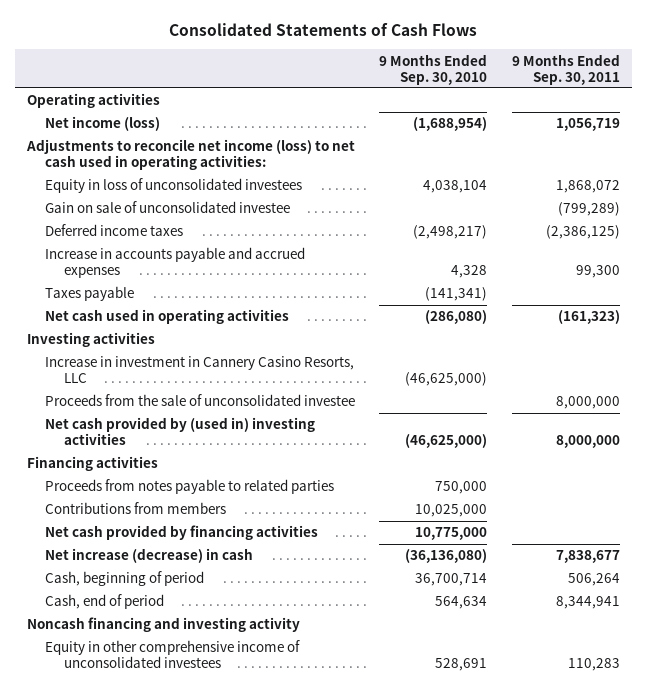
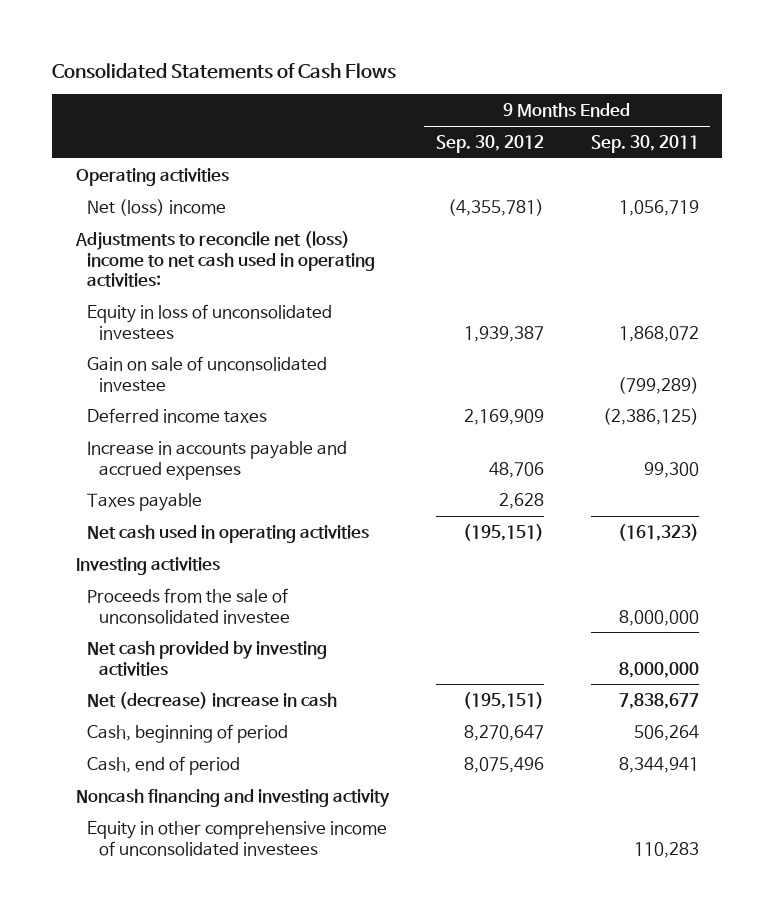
[379,53,488,85] 9 Months Ended Sep. 30, 2010 -> none
none -> [435,134,544,153] Sep. 30, 2012
[45,116,161,132] Net income (loss) -> [87,198,227,216] Net (loss) income
[26,139,356,171] Adjustments to reconcile net income (loss) to net cash used in operating activities: -> [74,230,376,288] Adjustments to reconcile net (loss) income to net cash used in operating activities:
[45,356,355,384] Increase in investment in Cannery Casino Resorts, LLC -> none
[27,456,159,472] Financing activities -> none
[45,479,335,495] Proceeds from notes payable to related parties -> none
[45,502,227,515] Contributions from members -> none
[45,525,319,541] Net cash provided by financing activities -> none
[45,417,316,446] Net cash provided by (used in) investing activities -> [87,640,328,676] Net cash provided by investing activities
[45,548,254,564] Net increase (decrease) in cash -> [87,691,338,709] Net (decrease) increase in cash

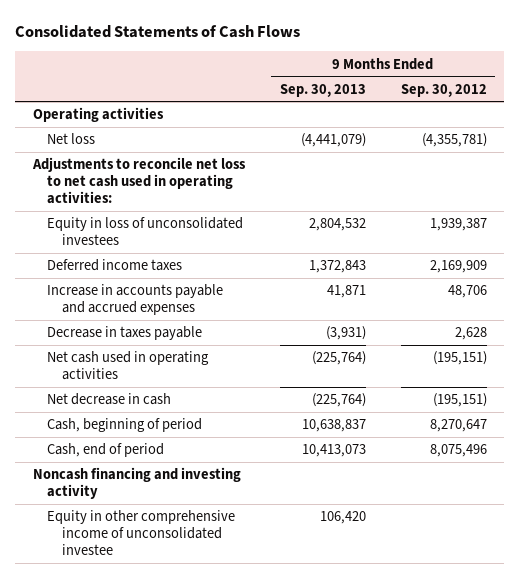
[590,134,699,153] Sep. 30, 2011 -> none
none -> [279,83,366,97] Sep. 30, 2013
[87,198,227,216] Net (loss) income -> [47,133,96,145] Net loss
[74,230,376,288] Adjustments to reconcile net (loss) income to net cash used in operating activities: -> [31,157,246,205] Adjustments to reconcile net loss to net cash used in operating activities:
[87,355,328,392] Gain on sale of unconsolidated investee -> none
[87,492,203,511] Taxes payable -> [47,326,203,341] Decrease in taxes payable
[75,556,220,575] Investing activities -> none
[87,587,290,624] Proceeds from the sale of unconsolidated investee -> none
[87,640,328,676] Net cash provided by investing activities -> none
[87,691,338,709] Net (decrease) increase in cash -> [47,393,172,406] Net decrease in cash
[87,820,388,856] Equity in other comprehensive income of unconsolidated investees -> [47,510,236,556] Equity in other comprehensive income of unconsolidated investee

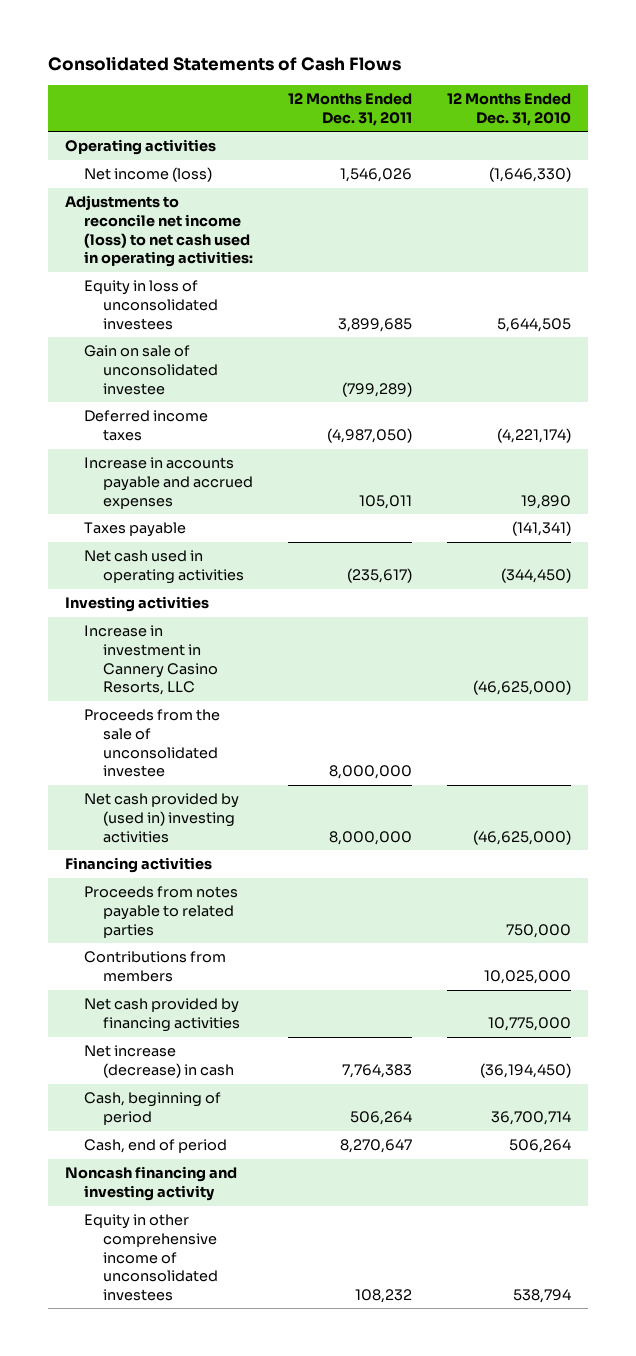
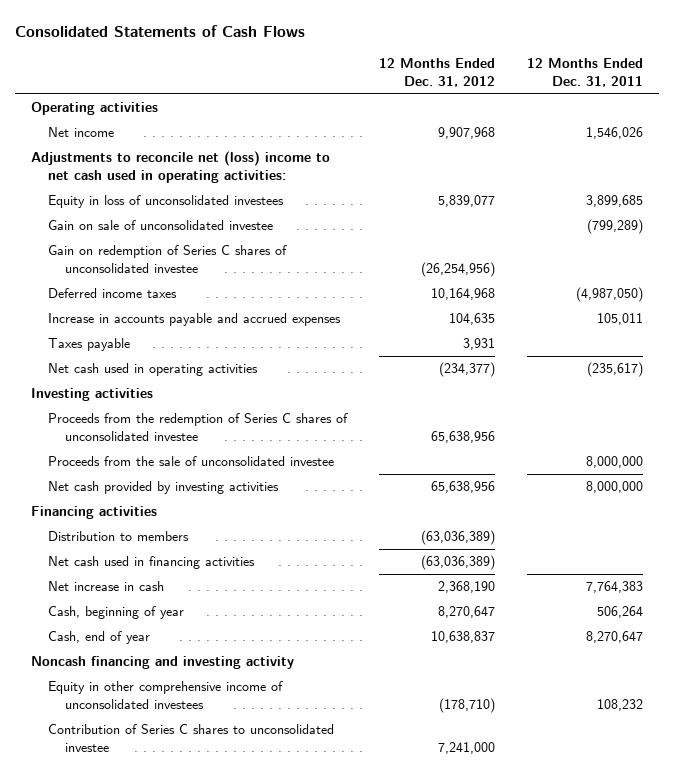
[446,93,571,126] 12 Months Ended Dec. 31, 2010 -> none
none -> [379,58,496,88] 12 Months Ended Dec. 31, 2012
[84,167,213,183] Net income (loss) -> [47,127,114,138] Net income
[65,195,254,268] Adjustments to reconcile net income (loss) to net cash used in operating activities: -> [31,151,331,184] Adjustments to reconcile net (loss) income to net cash used in operating activities:
none -> [47,245,287,274] Gain on redemption of Series C shares of unconsolidated investee
[84,625,219,696] Increase in investment in Cannery Casino Resorts, LLC -> none
none -> [47,413,348,442] Proceeds from the redemption of Series C shares of unconsolidated investee
[84,793,240,843] Net cash provided by (used in) investing activities -> [47,481,279,495] Net cash provided by investing activities
[84,886,239,938] Proceeds from notes payable to related parties -> none
[84,951,227,982] Contributions from members -> none
none -> [47,531,189,542] Distribution to members
[84,998,241,1032] Net cash provided by financing activities -> [47,556,255,570] Net cash used in financing activities
[84,1045,235,1078] Net increase (decrease) in cash -> [47,581,164,592] Net increase in cash
[84,1092,222,1125] Cash, beginning of period -> [47,606,184,620] Cash, beginning of year
[84,1139,228,1154] Cash, end of period -> [47,631,150,645] Cash, end of year
none -> [47,724,334,753] Contribution of Series C shares to unconsolidated investee

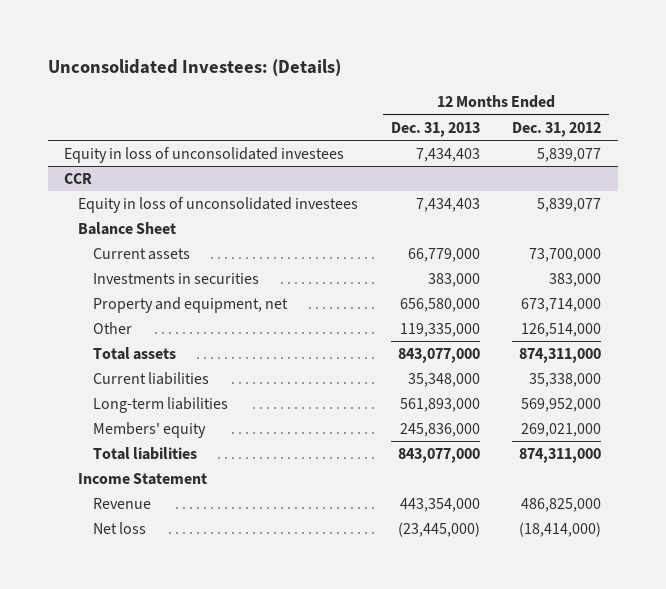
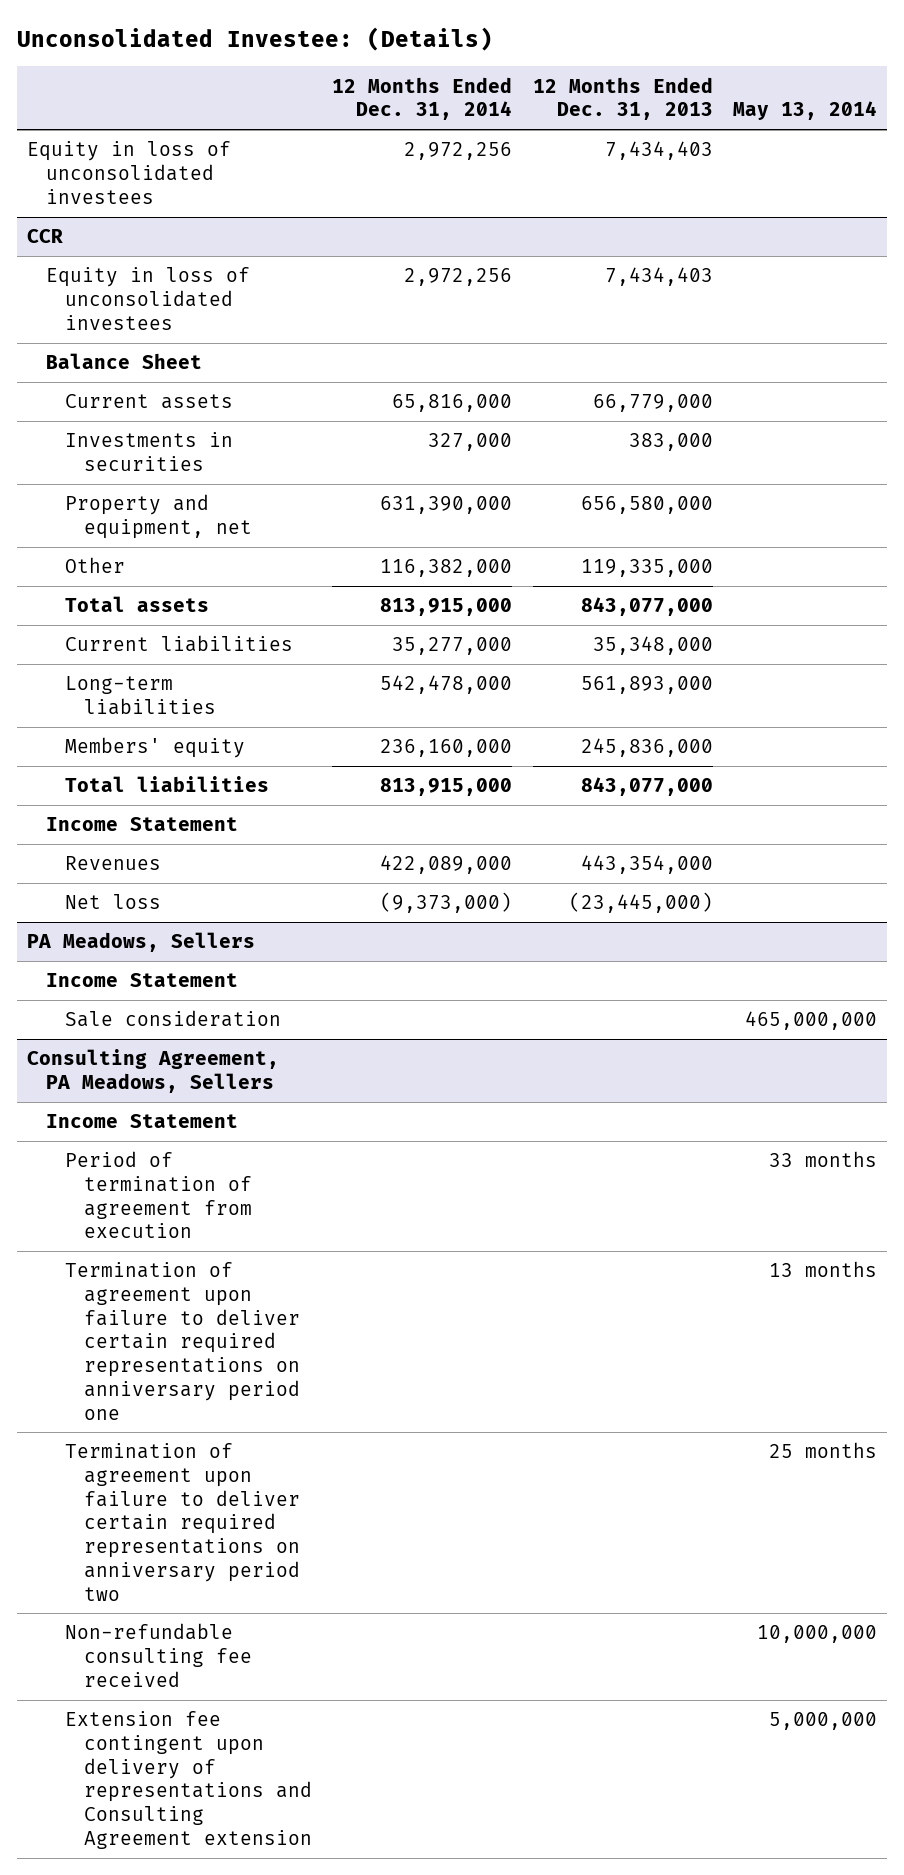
[48,59,342,77] Unconsolidated Investees: (Details) -> [17,27,494,52] Unconsolidated Investee: (Details)
[512,121,602,137] Dec. 31, 2012 -> none
none -> [332,76,513,121] 12 Months Ended Dec. 31, 2014
none -> [732,101,877,121] May 13, 2014
[92,498,151,510] Revenue -> [65,856,162,871] Revenues
none -> [27,932,256,953] PA Meadows, Sellers
none -> [46,973,239,988] Income Statement
none -> [65,1010,282,1028] Sale consideration
none -> [27,1049,280,1093] Consulting Agreement, PA Meadows, Sellers
none -> [46,1114,239,1129] Income Statement
none -> [65,1151,253,1239] Period of termination of agreement from execution
none -> [65,1262,301,1420] Termination of agreement upon failure to deliver certain required representations on anniversary period one
none -> [65,1443,301,1601] Termination of agreement upon failure to deliver certain required representations on anniversary period two
none -> [65,1623,253,1687] Non-refundable consulting fee received
none -> [65,1711,313,1849] Extension fee contingent upon delivery of representations and Consulting Agreement extension

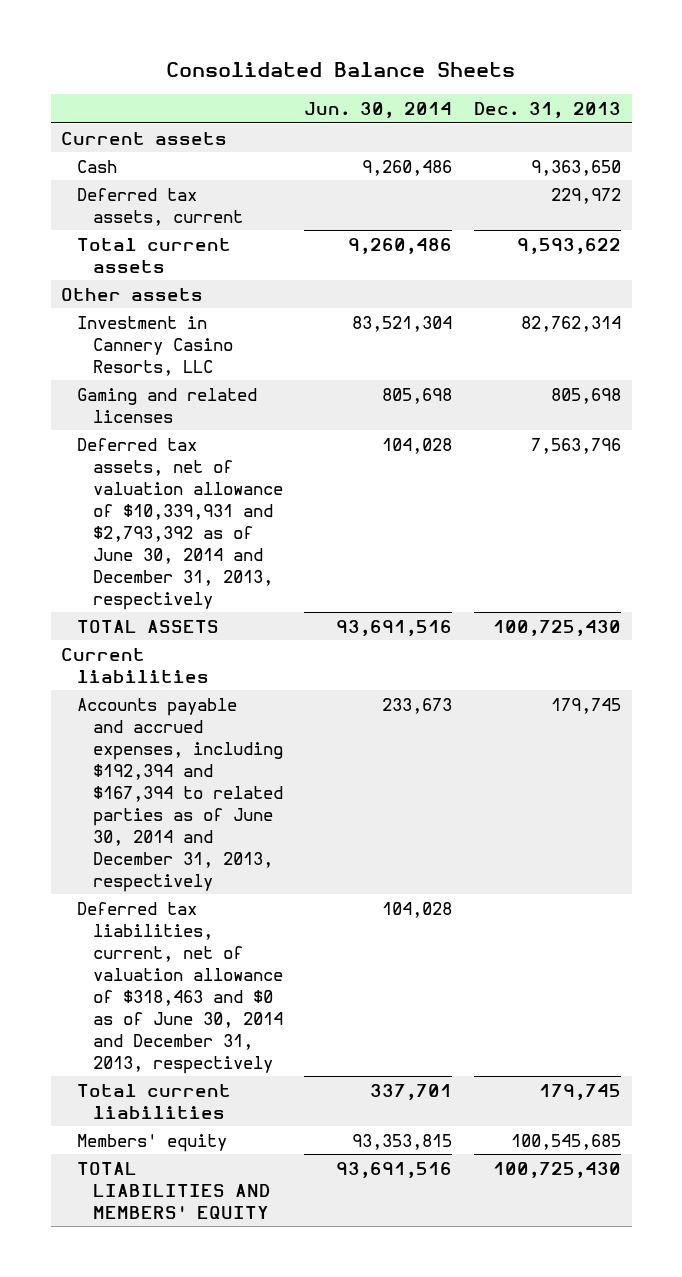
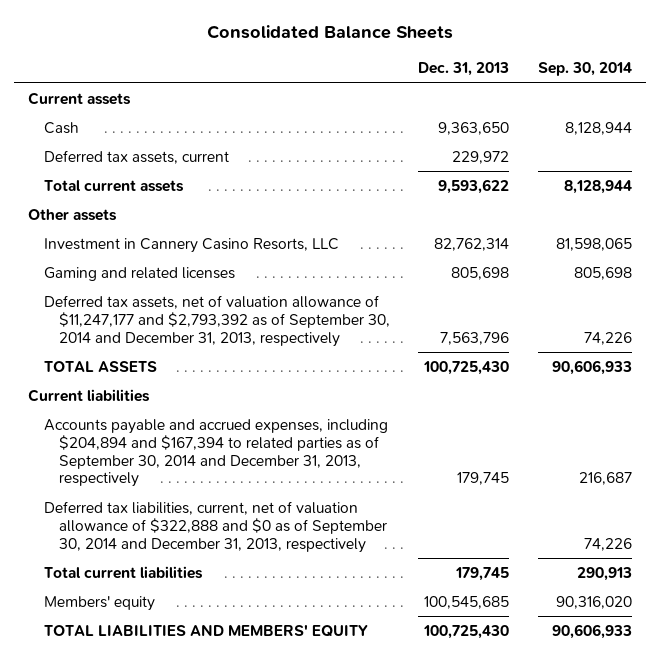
[304,101,453,118] Jun. 30, 2014 -> none
none -> [537,62,632,77] Sep. 30, 2014
[77,437,283,610] Deferred tax assets, net of valuation allowance of $10,339,931 and $2,793,392 as of June 30, 2014 and December 31, 2013, respectively -> [43,294,391,347] Deferred tax assets, net of valuation allowance of $11,247,177 and $2,793,392 as of September 30, 2014 and December 31, 2013, respectively
[77,697,283,892] Accounts payable and accrued expenses, including $192,394 and $167,394 to related parties as of June 30, 2014 and December 31, 2013, respectively -> [43,418,388,488] Accounts payable and accrued expenses, including $204,894 and $167,394 to related parties as of September 30, 2014 and December 31, 2013, respectively
[77,901,283,1074] Deferred tax liabilities, current, net of valuation allowance of $318,463 and $0 as of June 30, 2014 and December 31, 2013, respectively -> [43,500,388,553] Deferred tax liabilities, current, net of valuation allowance of $322,888 and $0 as of September 30, 2014 and December 31, 2013, respectively

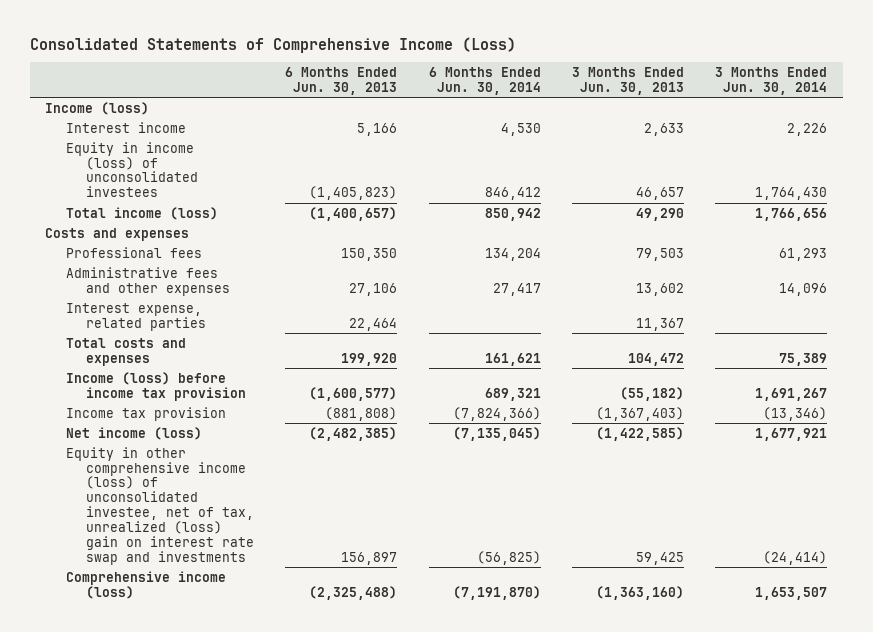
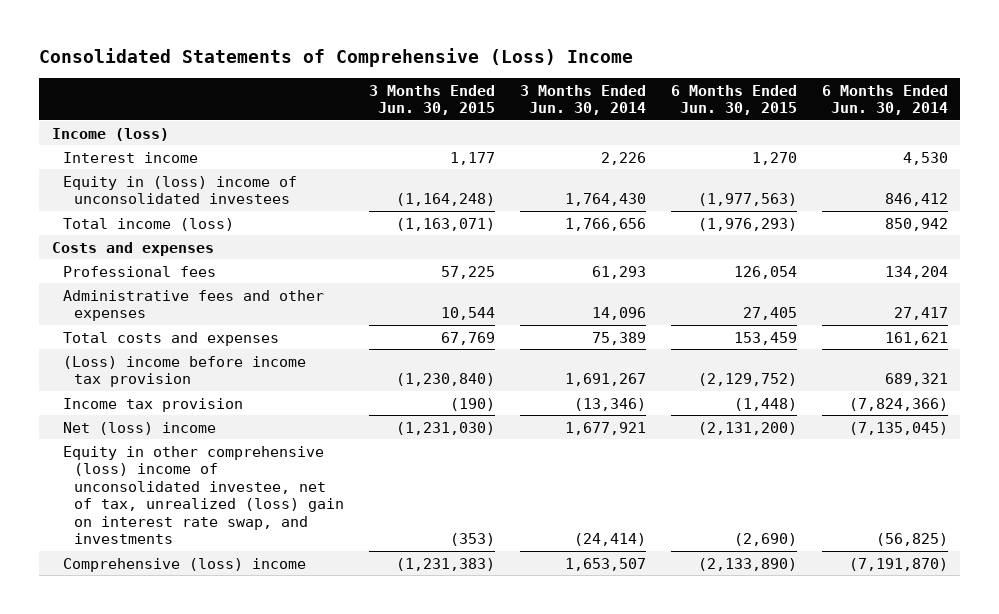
[29,36,516,53] Consolidated Statements of Comprehensive Income (Loss) -> [39,47,634,67] Consolidated Statements of Comprehensive (Loss) Income
[285,66,398,95] 6 Months Ended Jun. 30, 2013 -> none
[571,66,684,95] 3 Months Ended Jun. 30, 2013 -> none
none -> [369,84,496,116] 3 Months Ended Jun. 30, 2015
none -> [670,84,797,116] 6 Months Ended Jun. 30, 2015
[65,141,198,198] Equity in income (loss) of unconsolidated investees -> [63,175,298,205] Equity in (loss) income of unconsolidated investees
[65,302,206,331] Interest expense, related parties -> none
[65,371,246,401] Income (loss) before income tax provision -> [63,355,307,388] (Loss) income before income tax provision
[65,426,202,440] Net income (loss) -> [63,421,217,435] Net (loss) income
[65,446,254,565] Equity in other comprehensive income (loss) of unconsolidated investee, net of tax, unrealized (loss) gain on interest rate swap and investments -> [63,445,345,545] Equity in other comprehensive (loss) income of unconsolidated investee, net of tax, unrealized (loss) gain on interest rate swap, and investments
[65,570,226,599] Comprehensive income (loss) -> [63,557,307,572] Comprehensive (loss) income

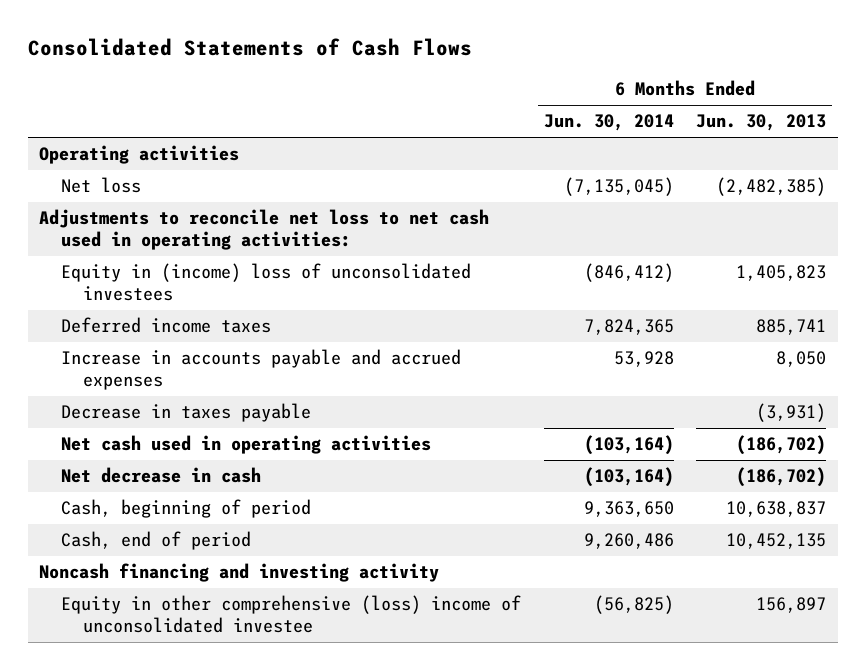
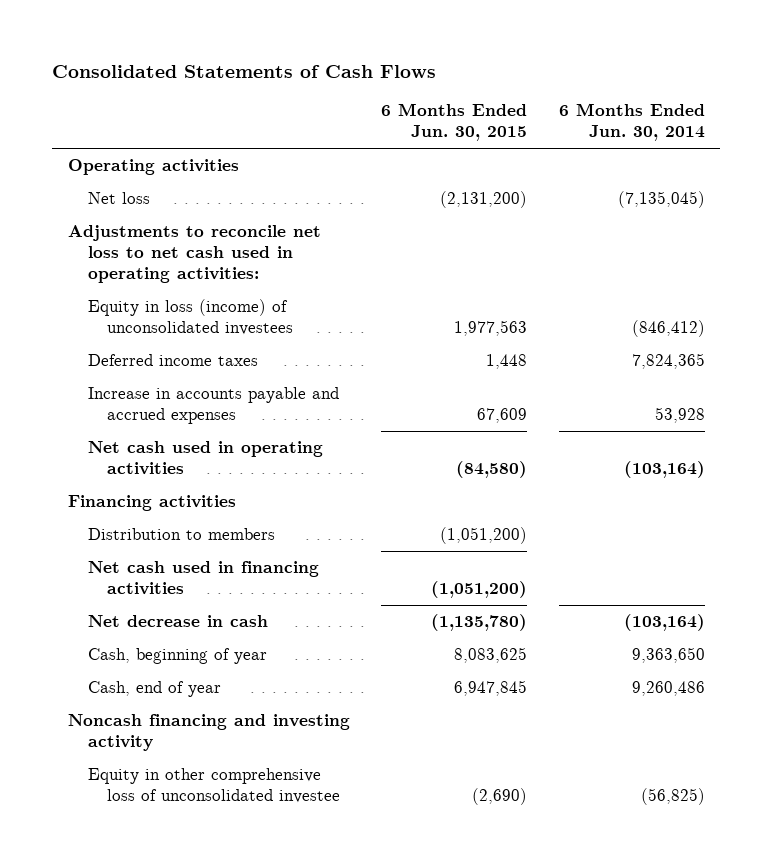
[696,114,827,132] Jun. 30, 2013 -> none
none -> [381,103,528,142] 6 Months Ended Jun. 30, 2015
[61,263,472,302] Equity in (income) loss of unconsolidated investees -> [87,299,294,336] Equity in loss (income) of unconsolidated investees
[61,403,312,423] Decrease in taxes payable -> none
none -> [67,495,236,512] Financing activities
none -> [87,528,275,541] Distribution to members
none -> [87,561,319,596] Net cash used in financing activities
[61,499,312,519] Cash, beginning of period -> [87,648,267,665] Cash, beginning of year
[61,531,252,551] Cash, end of period -> [87,681,221,698] Cash, end of year
[61,595,522,634] Equity in other comprehensive (loss) income of unconsolidated investee -> [87,768,341,804] Equity in other comprehensive loss of unconsolidated investee

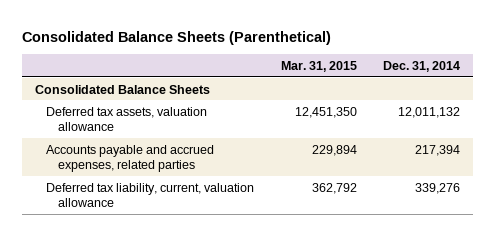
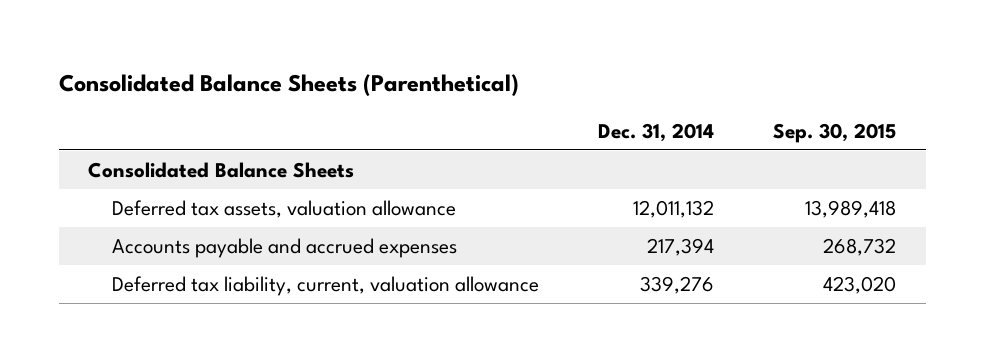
[280,60,357,72] Mar. 31, 2015 -> none
none -> [773,122,897,143] Sep. 30, 2015
[46,144,215,173] Accounts payable and accrued expenses, related parties -> [112,237,458,258] Accounts payable and accrued expenses

